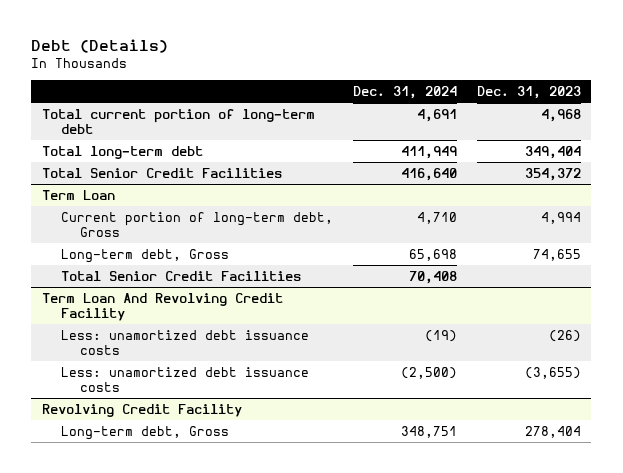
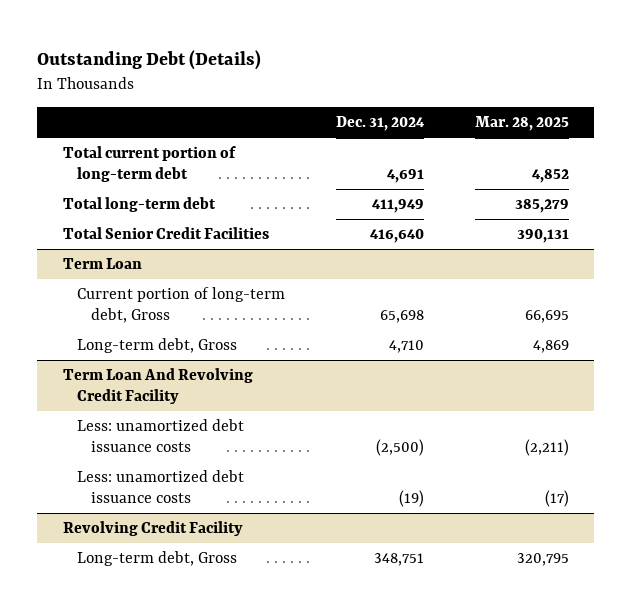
[31,38,169,53] Debt (Details) -> [37,50,262,71] Outstanding Debt (Details)
[477,85,582,99] Dec. 31, 2023 -> none
none -> [474,116,569,132] Mar. 28, 2025
[60,270,301,281] Total Senior Credit Facilities -> none
[416,211,457,224] 4,710 -> [379,310,424,324] 65,698
[408,248,457,261] 65,698 -> [388,340,424,354] 4,710
[60,329,309,356] Less: unamortized debt issuance costs -> [77,470,245,504] Less: unamortized debt issuance costs

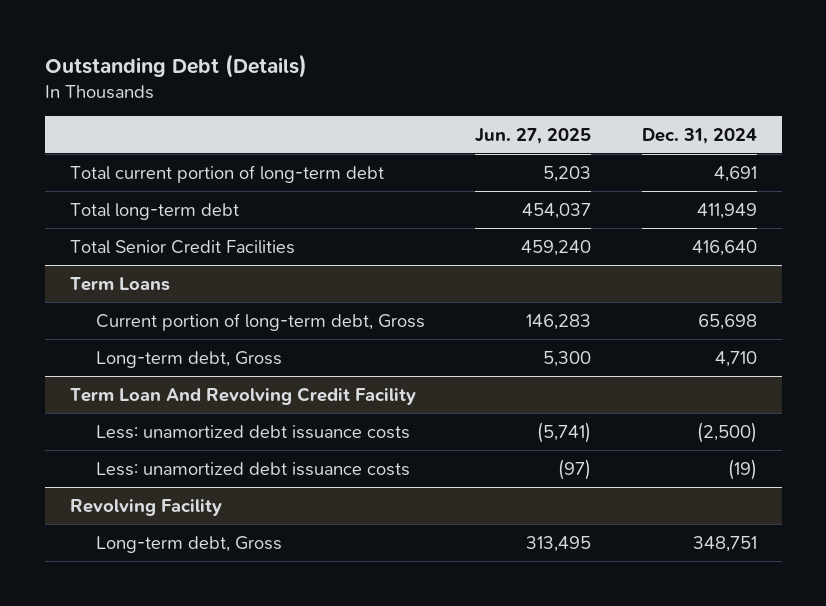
[474,116,569,132] Mar. 28, 2025 -> none
none -> [475,127,592,144] Jun. 27, 2025
[62,258,142,270] Term Loan -> [69,276,170,291] Term Loans
[62,521,243,537] Revolving Credit Facility -> [69,498,222,516] Revolving Facility

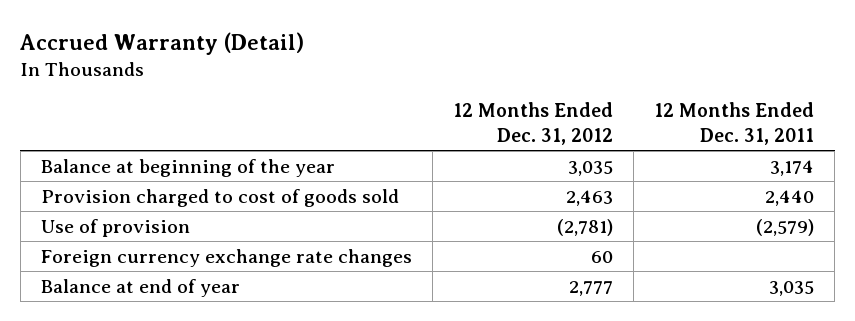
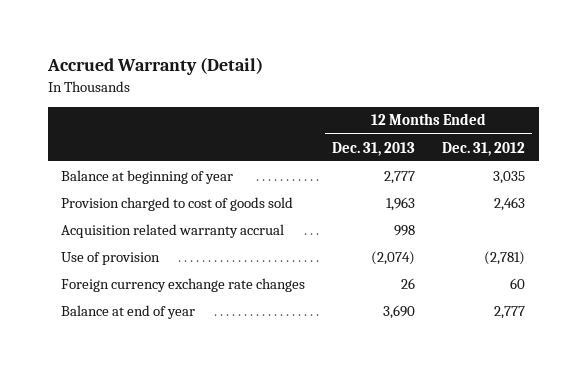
[654,102,815,145] 12 Months Ended Dec. 31, 2011 -> none
none -> [332,141,416,156] Dec. 31, 2013
[40,158,335,177] Balance at beginning of the year -> [61,169,234,184] Balance at beginning of year
none -> [61,223,285,238] Acquisition related warranty accrual

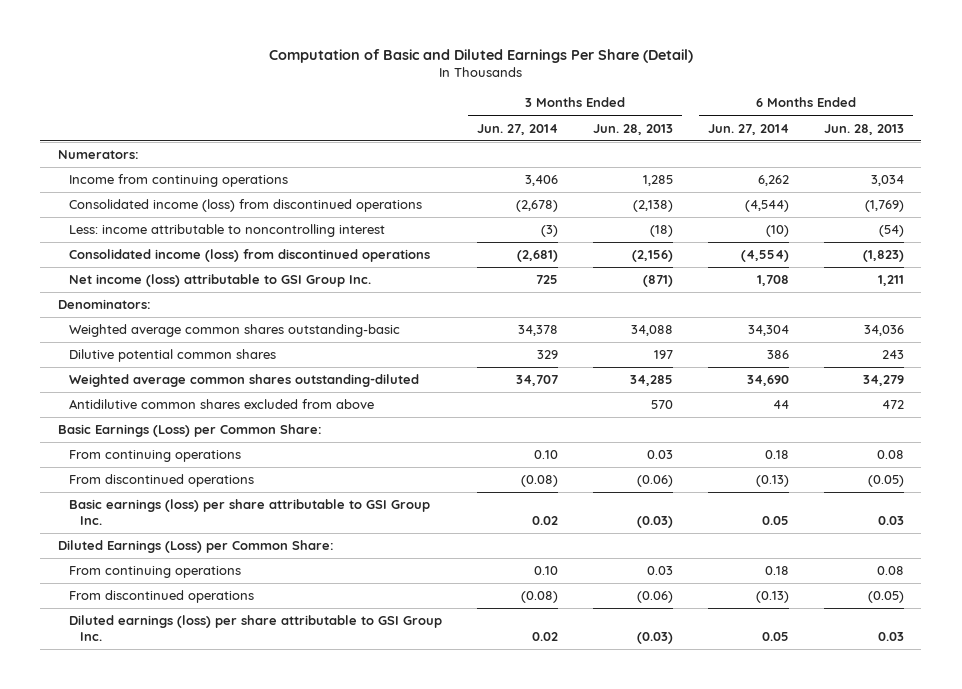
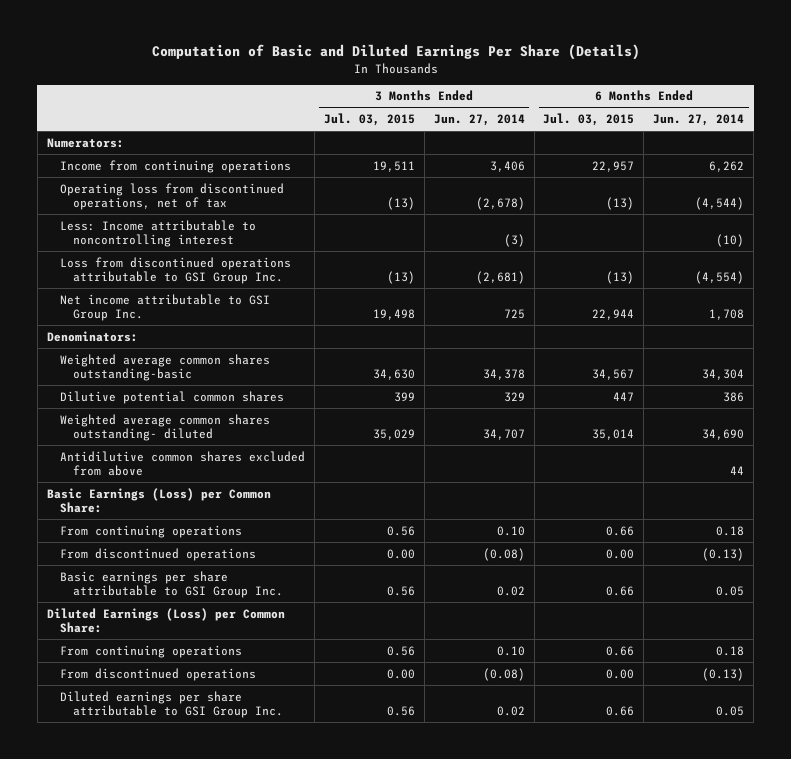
[268,49,693,64] Computation of Basic and Diluted Earnings Per Share (Detail) -> [151,44,640,61] Computation of Basic and Diluted Earnings Per Share (Details)
[592,123,673,135] Jun. 28, 2013 -> none
[823,123,904,135] Jun. 28, 2013 -> none
none -> [323,113,415,127] Jul. 03, 2015
none -> [543,113,635,127] Jul. 03, 2015
[69,199,423,213] Consolidated income (loss) from discontinued operations -> [60,182,285,211] Operating loss from discontinued operations, net of tax
[69,224,386,238] Less: income attributable to noncontrolling interest -> [60,219,257,248] Less: Income attributable to noncontrolling interest
[69,249,431,263] Consolidated income (loss) from discontinued operations -> [60,256,292,285] Loss from discontinued operations attributable to GSI Group Inc.
[69,274,372,288] Net income (loss) attributable to GSI Group Inc. -> [60,293,271,322] Net income attributable to GSI Group Inc.
[69,374,420,388] Weighted average common shares outstanding-diluted -> [60,413,271,442] Weighted average common shares outstanding- diluted
[69,499,431,525] Basic earnings (loss) per share attributable to GSI Group Inc. -> [60,570,284,599] Basic earnings per share attributable to GSI Group Inc.
[69,615,443,641] Diluted earnings (loss) per share attributable to GSI Group Inc. -> [60,690,284,719] Diluted earnings per share attributable to GSI Group Inc.

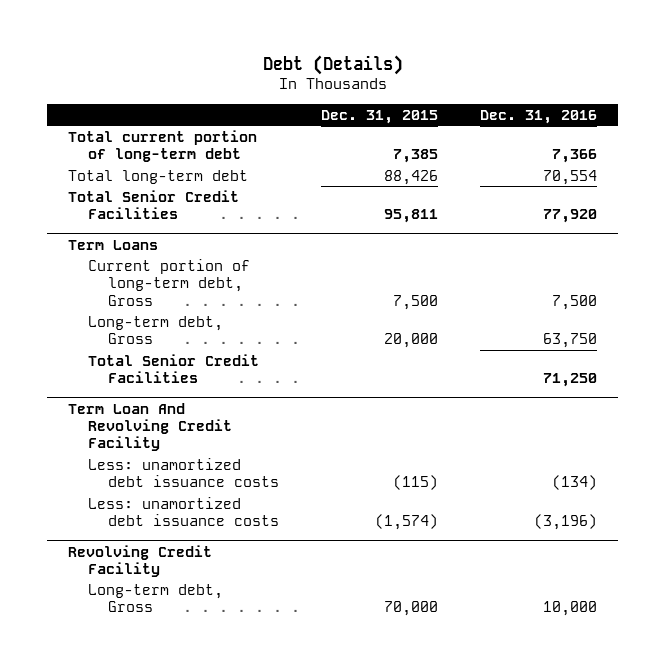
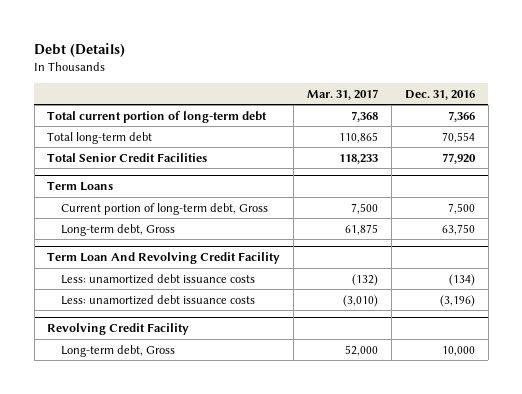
[321,109,439,124] Dec. 31, 2015 -> none
none -> [307,88,379,100] Mar. 31, 2017
[88,353,260,384] Total Senior Credit Facilities -> none

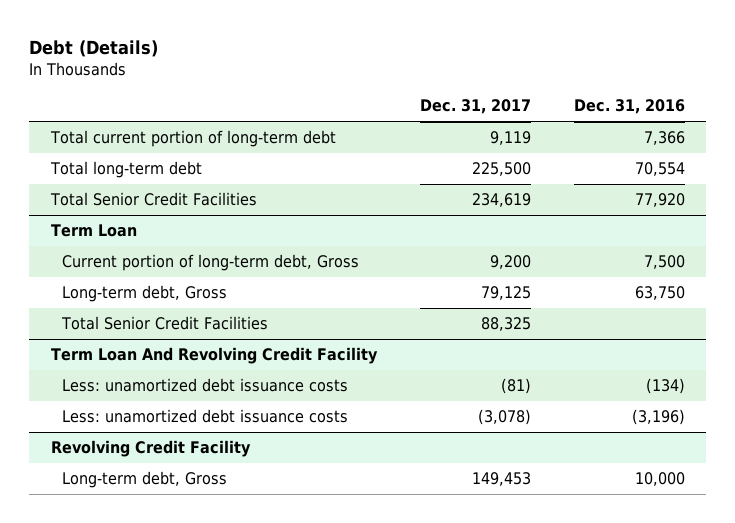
[307,88,379,100] Mar. 31, 2017 -> none
none -> [419,99,531,115] Dec. 31, 2017
[47,181,114,192] Term Loans -> [50,224,137,238] Term Loan
none -> [60,316,268,331] Total Senior Credit Facilities

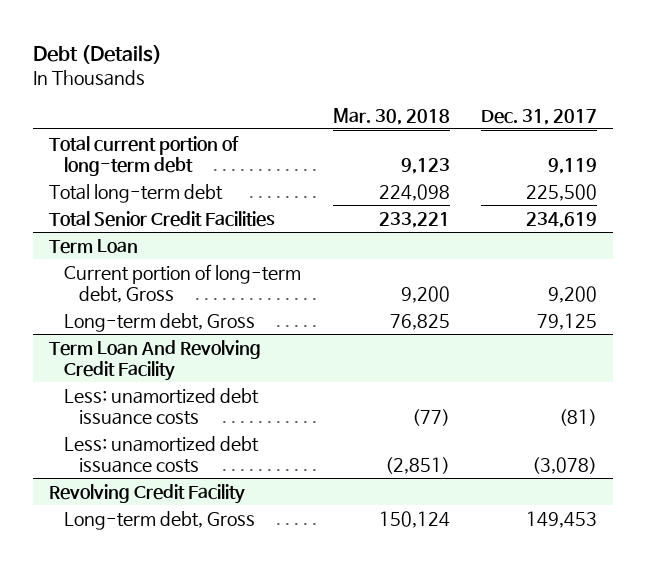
[573,99,685,115] Dec. 31, 2016 -> none
none -> [332,107,450,125] Mar. 30, 2018
[60,316,268,331] Total Senior Credit Facilities -> none

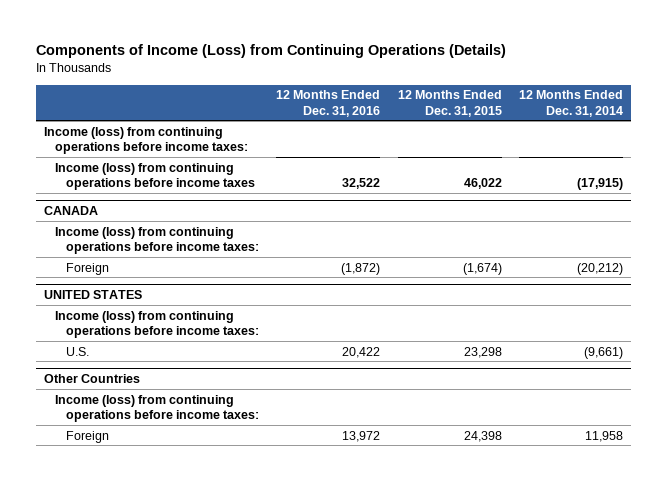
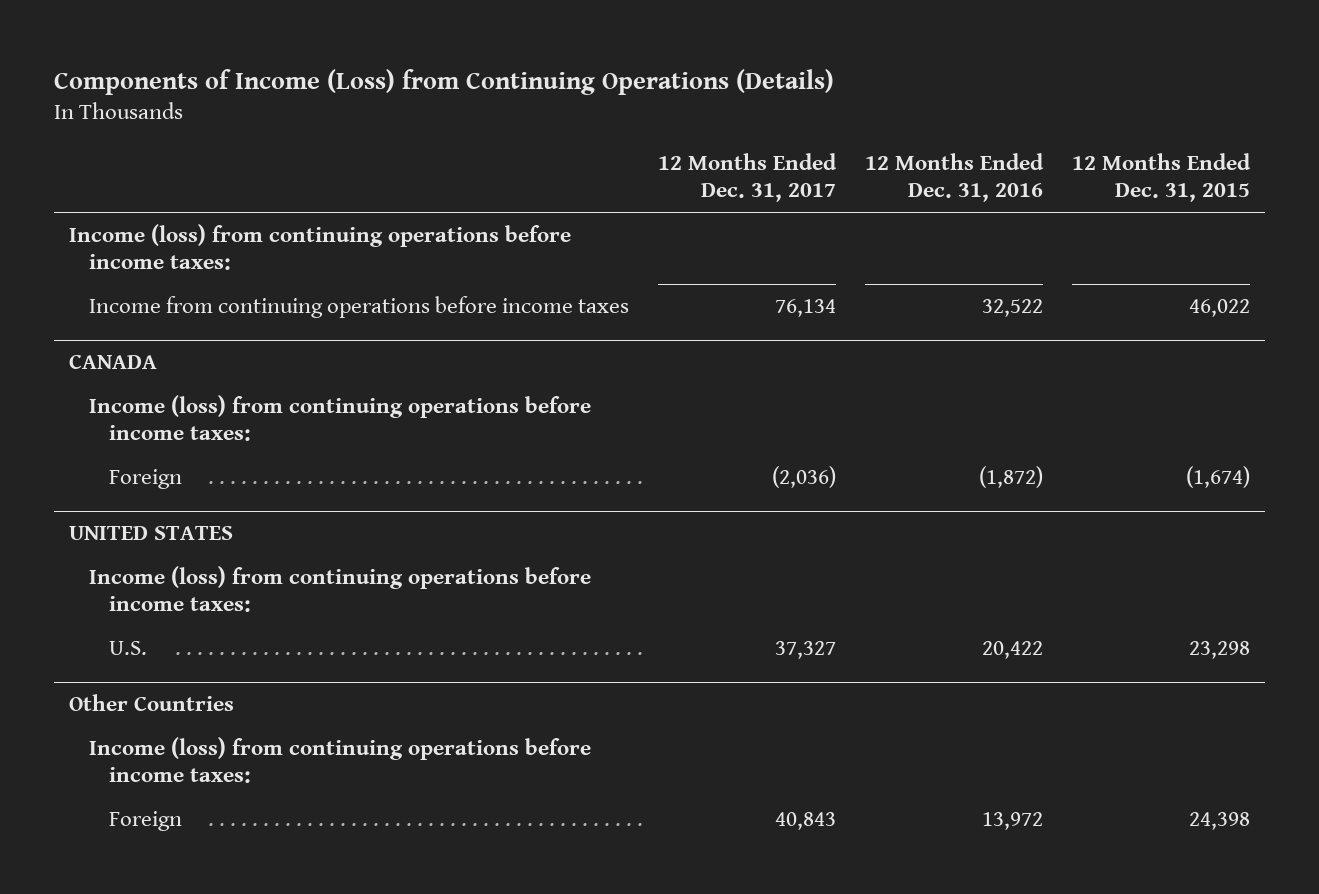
[518,90,623,117] 12 Months Ended Dec. 31, 2014 -> none
none -> [657,152,837,203] 12 Months Ended Dec. 31, 2017
[55,162,256,190] Income (loss) from continuing operations before income taxes -> [88,295,629,318] Income from continuing operations before income taxes

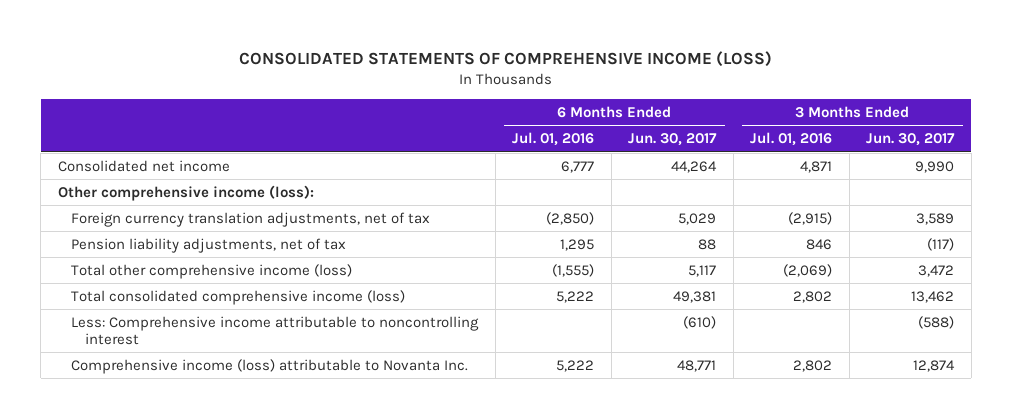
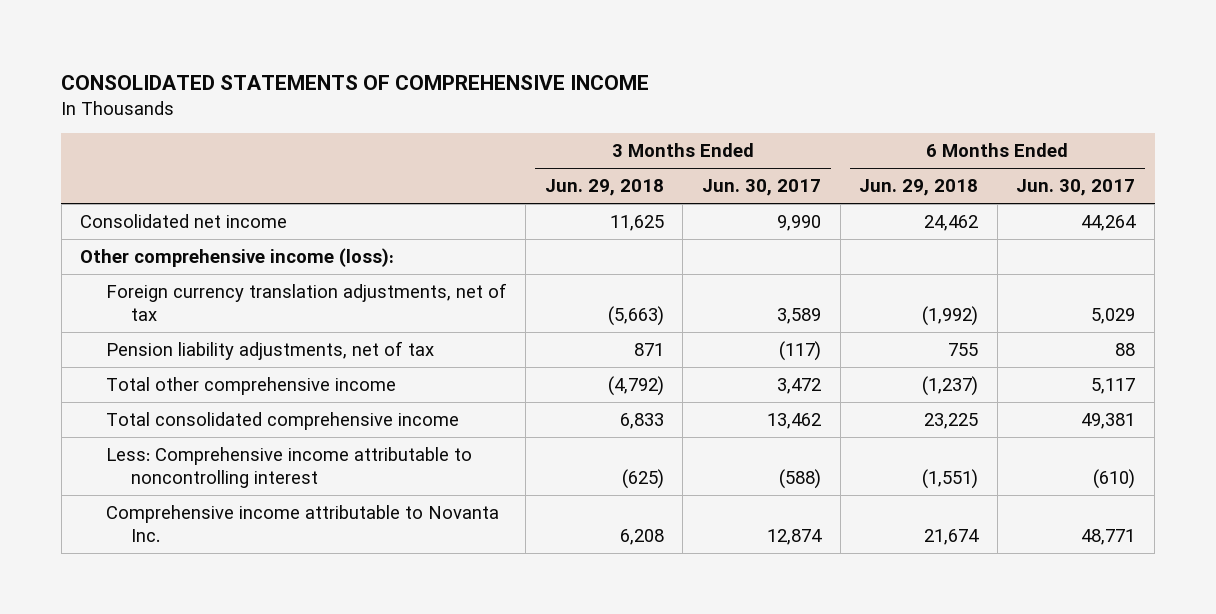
[239,51,773,68] CONSOLIDATED STATEMENTS OF COMPREHENSIVE INCOME (LOSS) -> [61,74,650,90] CONSOLIDATED STATEMENTS OF COMPREHENSIVE INCOME
[512,132,595,147] Jul. 01, 2016 -> none
[750,132,833,147] Jul. 01, 2016 -> none
none -> [544,179,664,197] Jun. 29, 2018
none -> [859,179,979,197] Jun. 29, 2018
[71,263,353,279] Total other comprehensive income (loss) -> [105,377,396,396] Total other comprehensive income
[71,289,406,305] Total consolidated comprehensive income (loss) -> [105,412,459,431] Total consolidated comprehensive income
[71,358,469,374] Comprehensive income (loss) attributable to Novanta Inc. -> [105,505,499,543] Comprehensive income attributable to Novanta Inc.

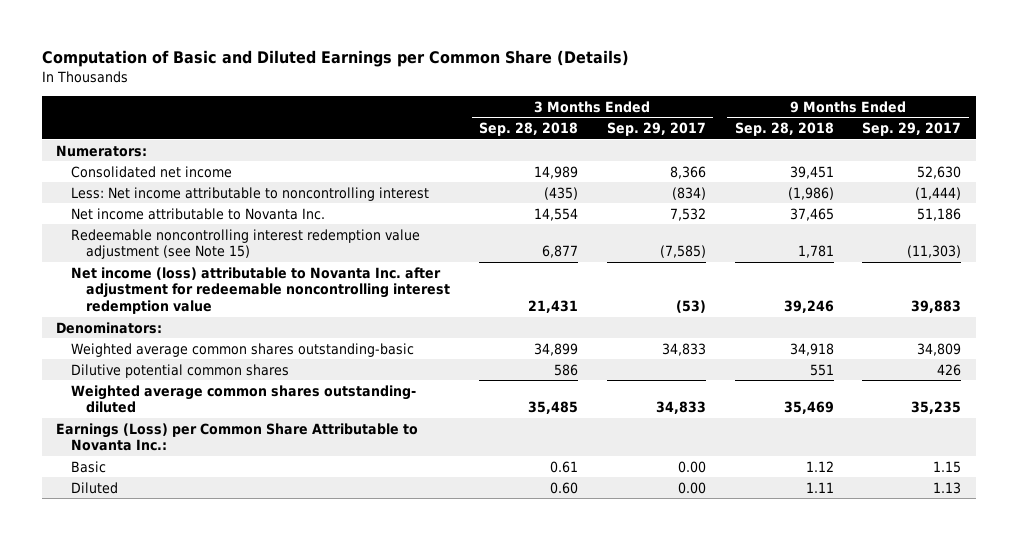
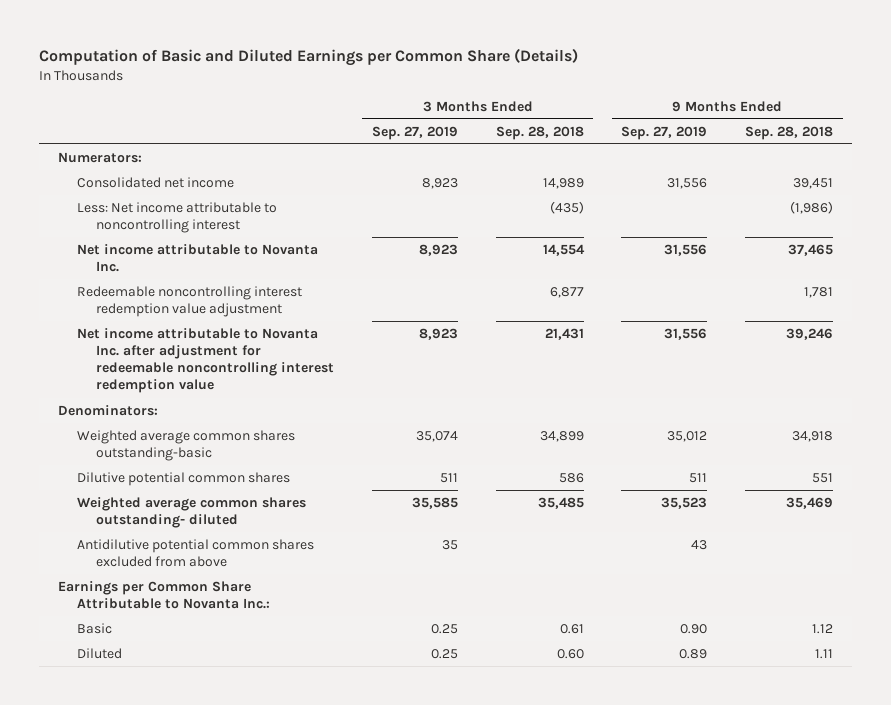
[606,122,706,137] Sep. 29, 2017 -> none
[862,122,962,137] Sep. 29, 2017 -> none
none -> [371,125,458,140] Sep. 27, 2019
none -> [621,125,708,140] Sep. 27, 2019
[71,228,421,260] Redeemable noncontrolling interest redemption value adjustment (see Note 15) -> [77,285,303,318] Redeemable noncontrolling interest redemption value adjustment
[71,266,450,314] Net income (loss) attributable to Novanta Inc. after adjustment for redeemable noncontrolling interest redemption value -> [77,327,335,394] Net income attributable to Novanta Inc. after adjustment for redeemable noncontrolling interest redemption value
none -> [77,538,315,568] Antidilutive potential common shares excluded from above
[56,422,419,452] Earnings (Loss) per Common Share Attributable to Novanta Inc.: -> [58,580,271,610] Earnings per Common Share Attributable to Novanta Inc.:

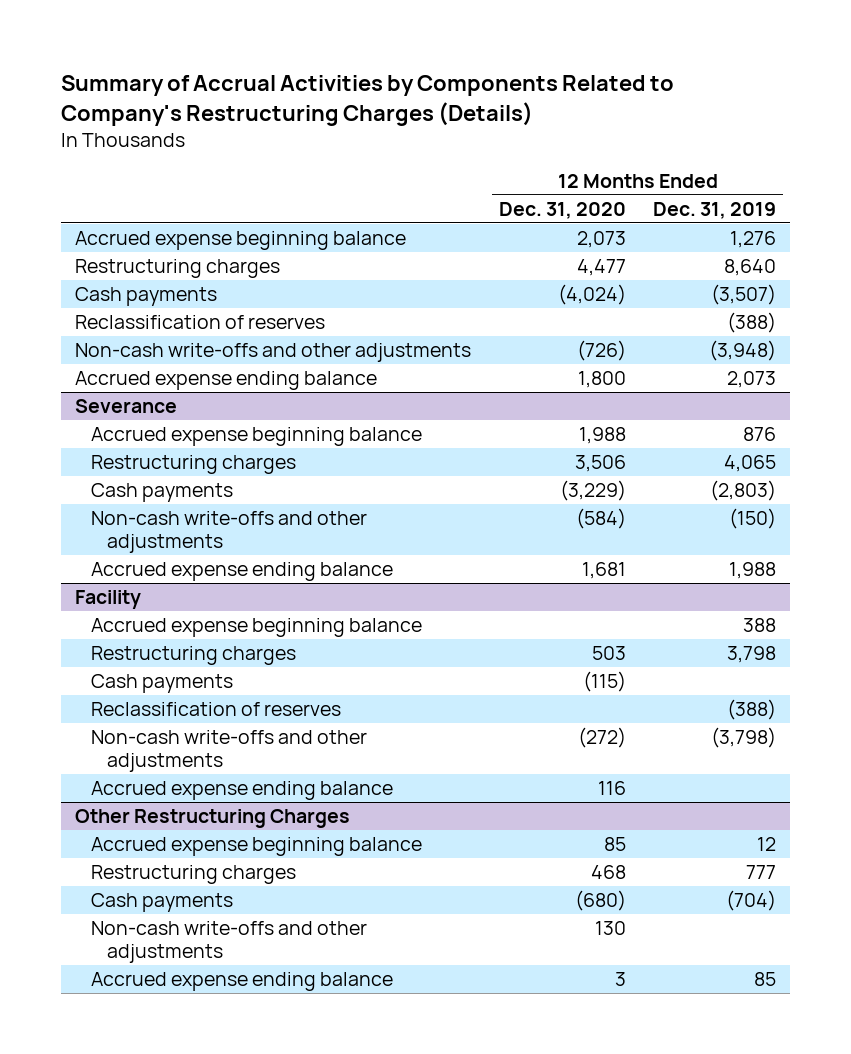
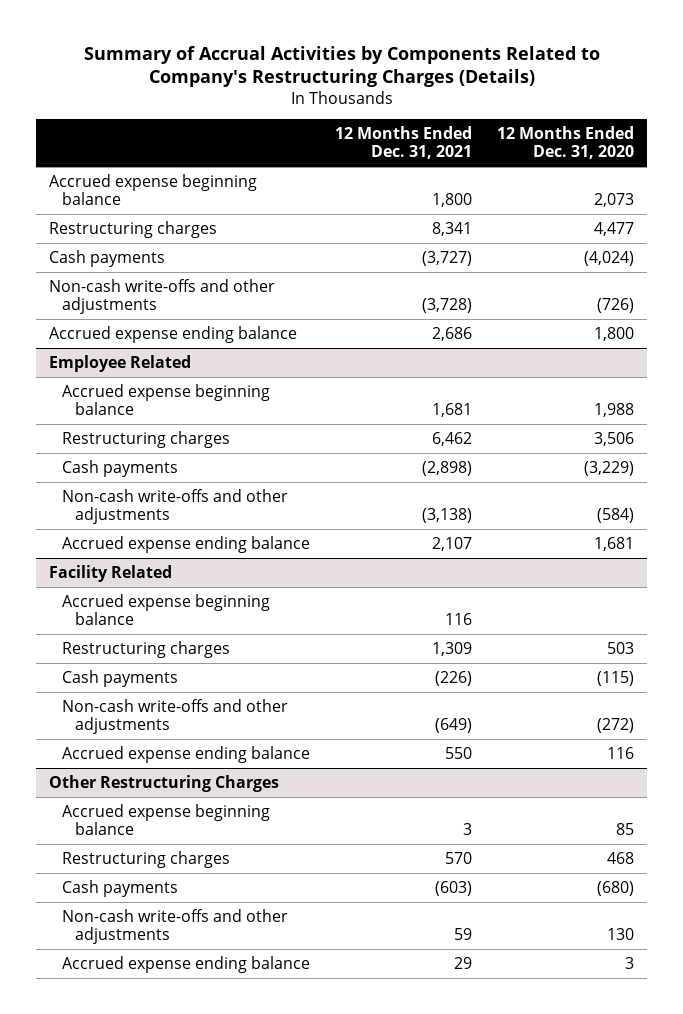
[653,201,777,219] Dec. 31, 2019 -> none
none -> [335,126,473,160] 12 Months Ended Dec. 31, 2021
[74,315,325,330] Reclassification of reserves -> none
[74,399,177,414] Severance -> none
none -> [48,354,191,372] Employee Related
[74,590,141,610] Facility -> [48,564,172,582] Facility Related
[90,702,341,717] Reclassification of reserves -> none

